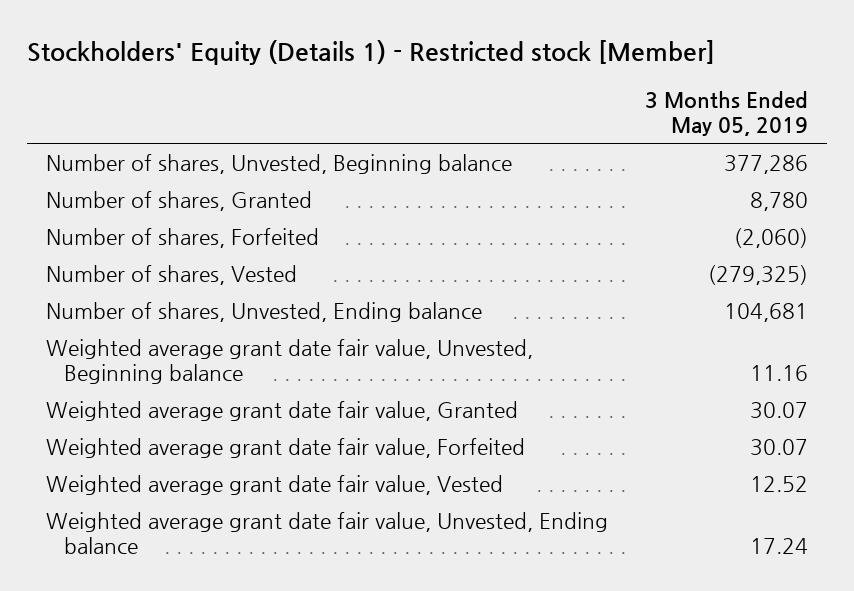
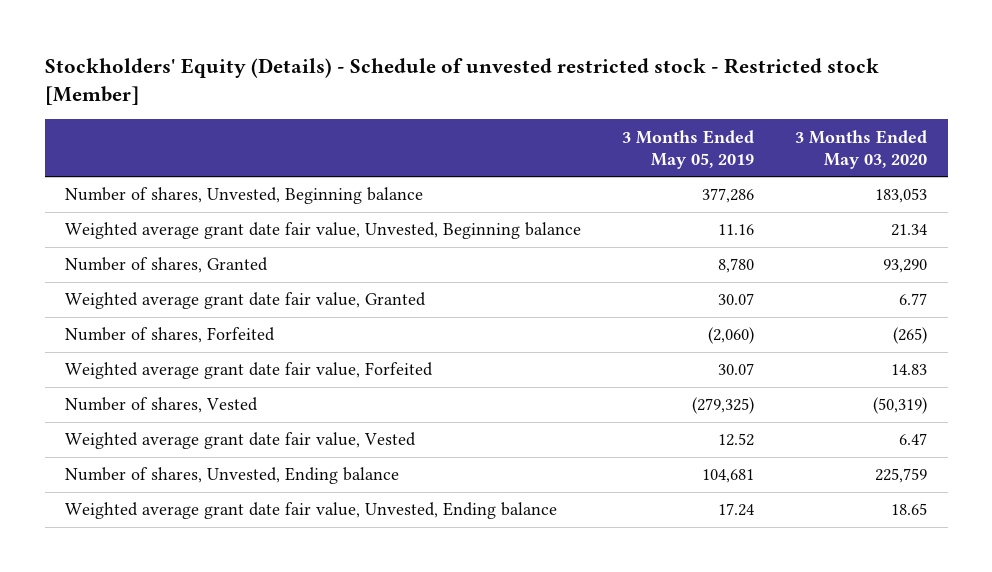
[26,39,715,65] Stockholders' Equity (Details 1) - Restricted stock [Member] -> [44,57,879,106] Stockholders' Equity (Details) - Schedule of unvested restricted stock - Restricted stock [Member]
none -> [795,129,928,169] 3 Months Ended May 03, 2020
[45,191,312,212] Number of shares, Granted -> [65,257,269,274] Number of shares, Granted
[45,228,319,249] Number of shares, Forfeited -> [65,327,276,344] Number of shares, Forfeited
[45,265,297,286] Number of shares, Vested -> [65,397,259,414] Number of shares, Vested
[45,302,482,323] Number of shares, Unvested, Ending balance -> [65,467,400,485] Number of shares, Unvested, Ending balance

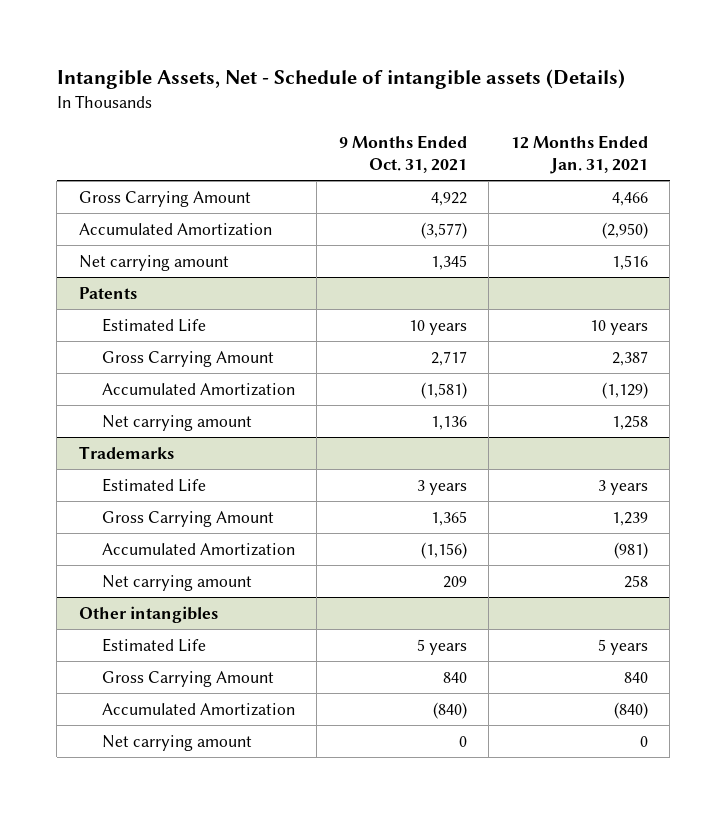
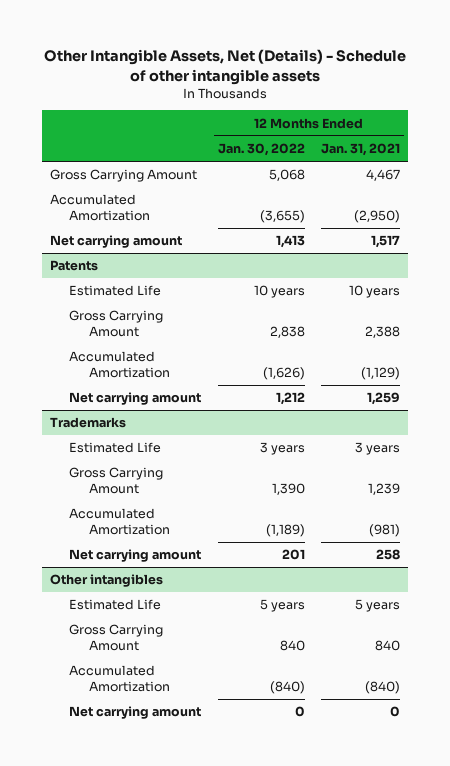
[56,69,625,90] Intangible Assets, Net - Schedule of intangible assets (Details) -> [43,49,406,85] Other Intangible Assets, Net (Details) - Schedule of other intangible assets
[338,134,467,174] 9 Months Ended Oct. 31, 2021 -> none
none -> [217,142,305,156] Jan. 30, 2022
[611,191,648,206] 4,466 -> [365,169,400,182] 4,467
[611,254,648,270] 1,516 -> [370,235,400,249] 1,517
[611,350,648,366] 2,387 -> [364,326,400,339] 2,388
[611,414,648,430] 1,258 -> [366,392,400,406] 1,259

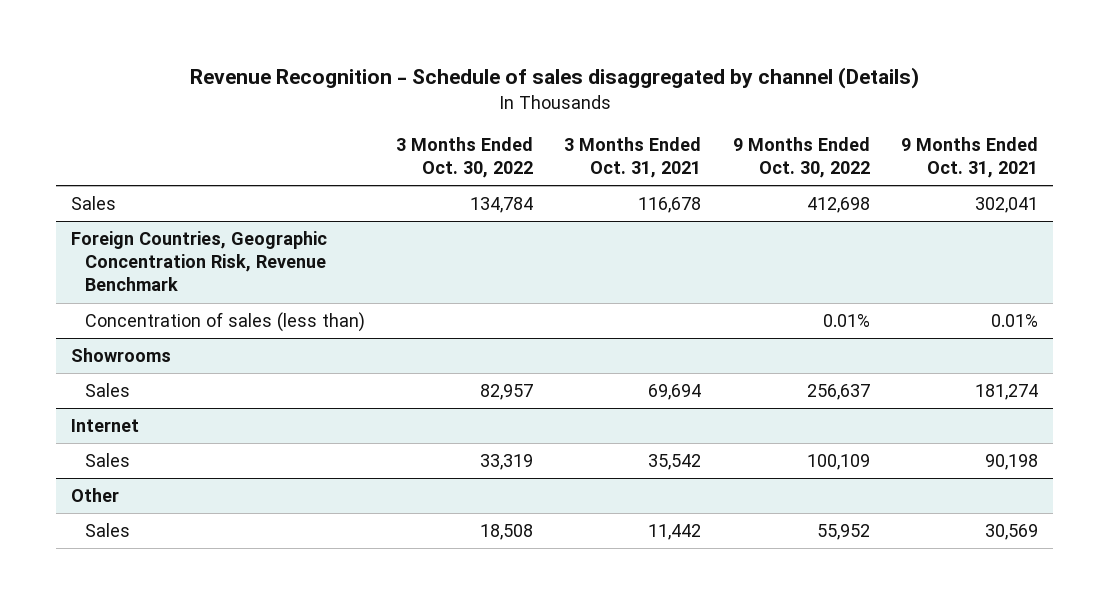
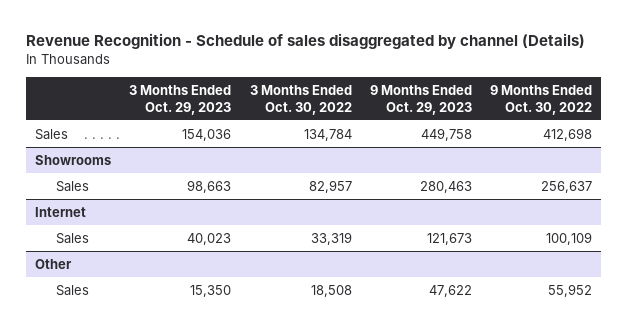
[564,136,702,179] 3 Months Ended Oct. 31, 2021 -> none
[900,136,1038,179] 9 Months Ended Oct. 31, 2021 -> none
none -> [129,84,232,115] 3 Months Ended Oct. 29, 2023
none -> [370,84,473,115] 9 Months Ended Oct. 29, 2023
[71,231,328,292] Foreign Countries, Geographic Concentration Risk, Revenue Benchmark -> none
[85,312,366,333] Concentration of sales (less than) -> none

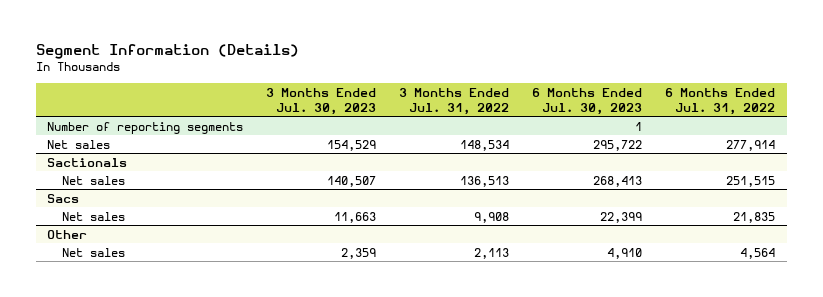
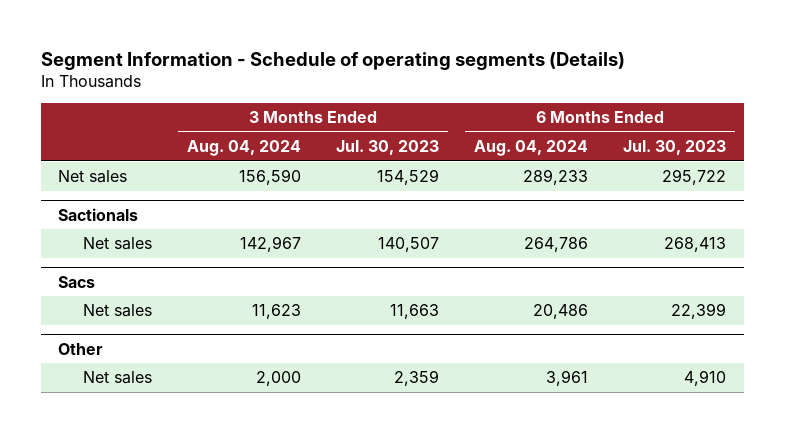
[35,43,299,59] Segment Information (Details) -> [40,51,625,70] Segment Information - Schedule of operating segments (Details)
[399,87,510,115] 3 Months Ended Jul. 31, 2022 -> none
[665,87,776,115] 6 Months Ended Jul. 31, 2022 -> none
none -> [187,140,302,157] Aug. 04, 2024
none -> [474,140,589,157] Aug. 04, 2024
[47,121,244,134] Number of reporting segments -> none

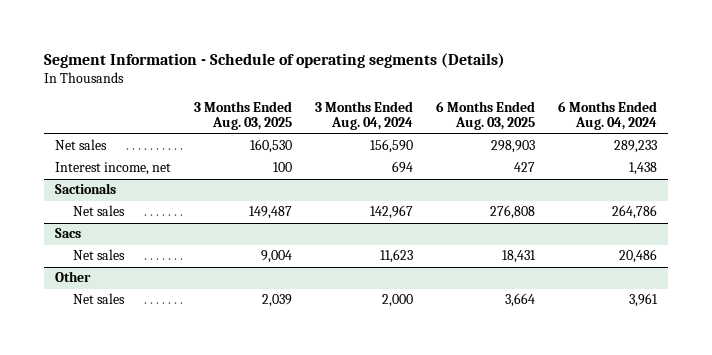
[336,140,440,156] Jul. 30, 2023 -> none
[623,140,727,156] Jul. 30, 2023 -> none
none -> [194,100,293,131] 3 Months Ended Aug. 03, 2025
none -> [436,100,536,131] 6 Months Ended Aug. 03, 2025
none -> [55,162,172,176] Interest income, net

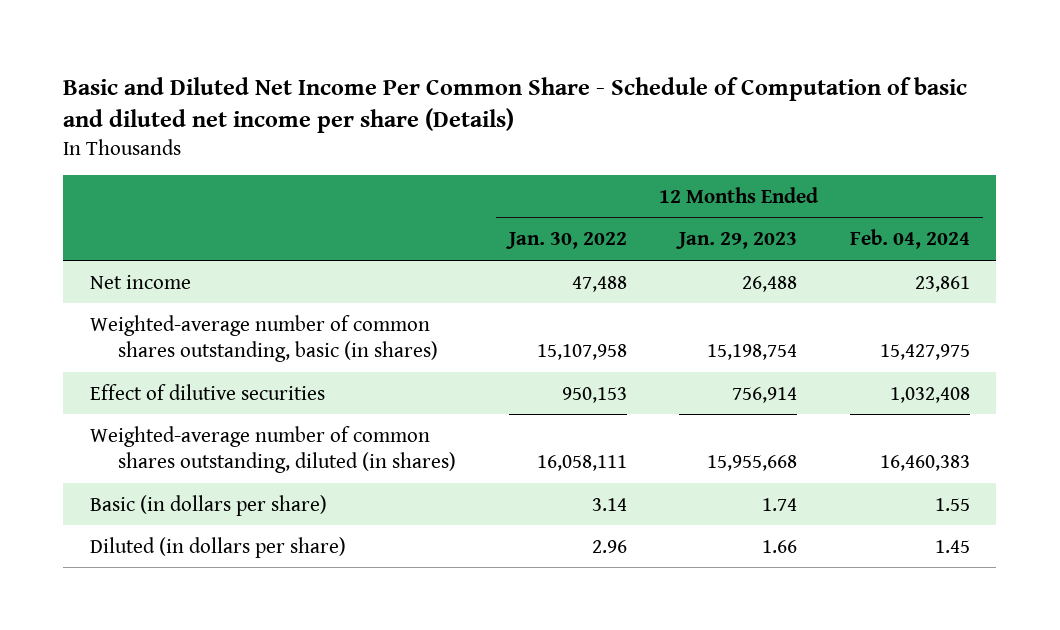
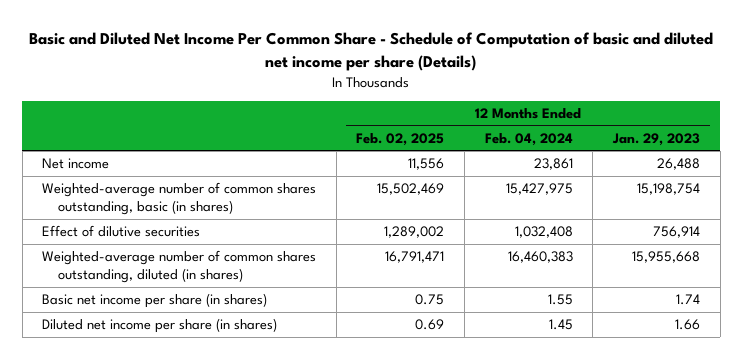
[505,232,627,250] Jan. 30, 2022 -> none
none -> [356,132,445,146] Feb. 02, 2025
[89,494,327,516] Basic (in dollars per share) -> [42,293,268,309] Basic net income per share (in shares)
[89,536,346,558] Diluted (in dollars per share) -> [42,318,278,334] Diluted net income per share (in shares)

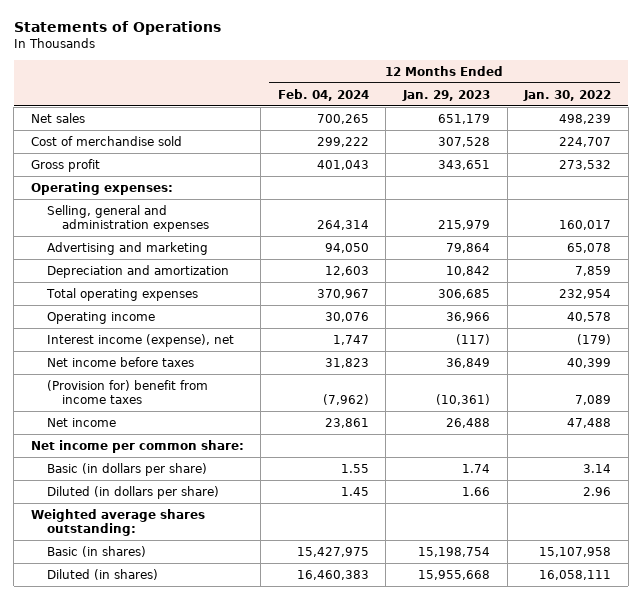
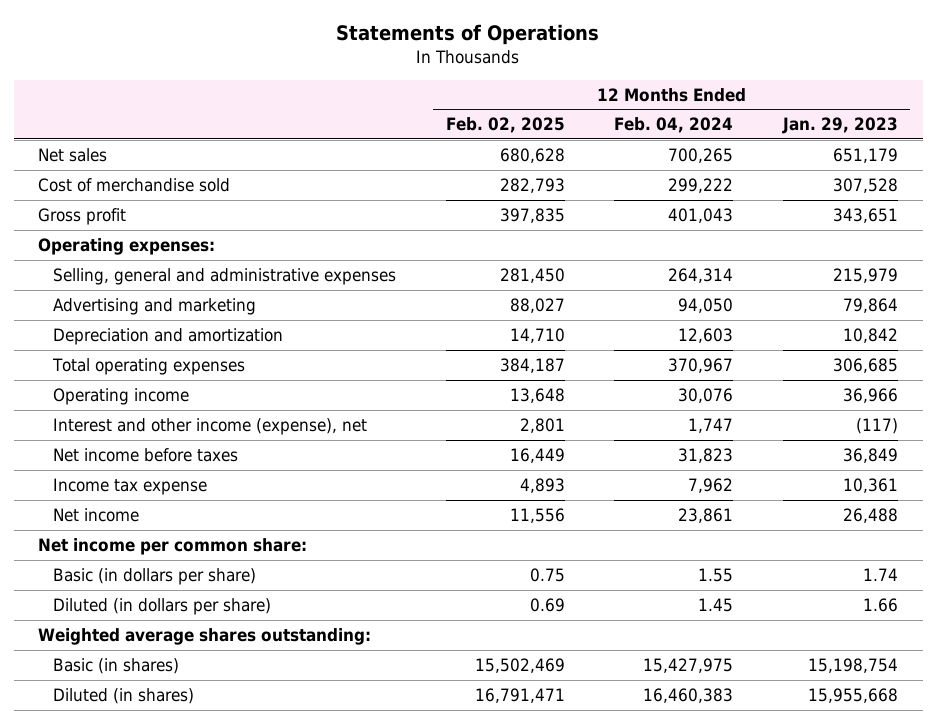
[523,89,612,101] Jan. 30, 2022 -> none
none -> [445,117,565,134] Feb. 02, 2025
[46,204,210,232] Selling, general and administration expenses -> [53,268,397,286] Selling, general and administrative expenses
[46,333,234,347] Interest income (expense), net -> [53,418,368,436] Interest and other income (expense), net
[46,379,208,404] (Provision for) benefit from income taxes -> [53,478,208,496] Income tax expense
[322,393,369,405] (7,962) -> [688,478,734,494] 7,962
[435,393,490,405] (10,361) -> [842,478,898,494] 10,361

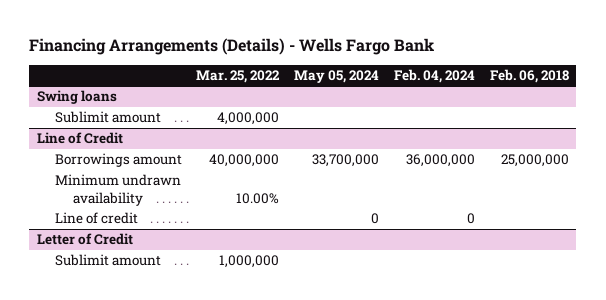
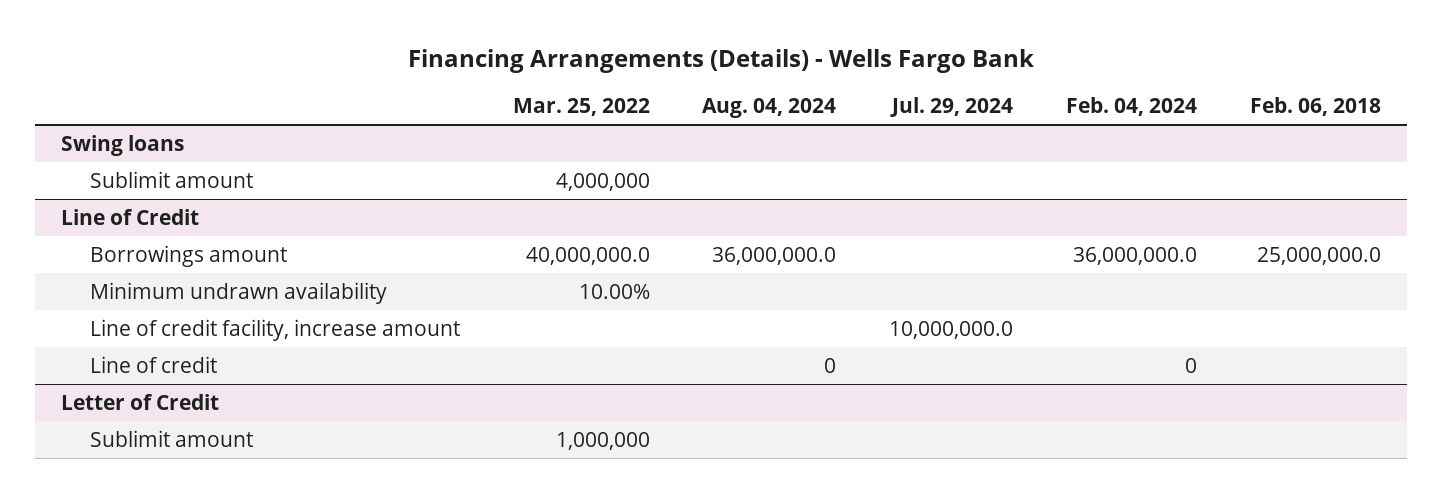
[294,69,380,83] May 05, 2024 -> none
none -> [702,98,837,119] Aug. 04, 2024
none -> [890,97,1014,118] Jul. 29, 2024
[209,154,280,168] 40,000,000 -> [525,246,650,265] 40,000,000.0
[405,154,475,168] 36,000,000 -> [1073,246,1198,265] 36,000,000.0
[500,154,569,168] 25,000,000 -> [1257,246,1382,265] 25,000,000.0
none -> [89,318,460,341] Line of credit facility, increase amount

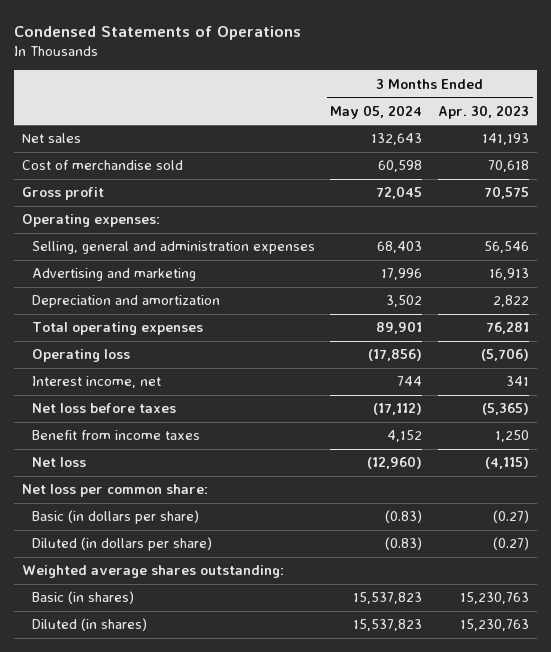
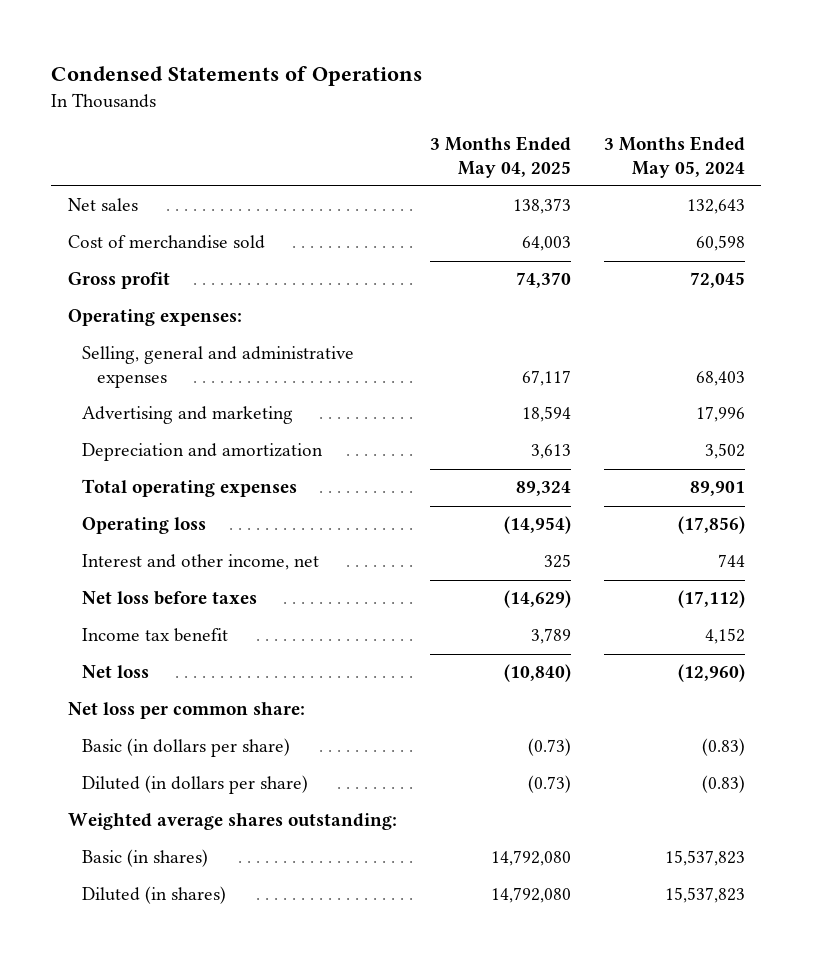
[437,104,529,119] Apr. 30, 2023 -> none
none -> [429,136,571,178] 3 Months Ended May 04, 2025
[32,241,316,255] Selling, general and administration expenses -> [82,346,355,388] Selling, general and administrative expenses
[32,376,162,389] Interest income, net -> [82,554,320,571] Interest and other income, net
[32,430,201,441] Benefit from income taxes -> [82,628,229,643] Income tax benefit

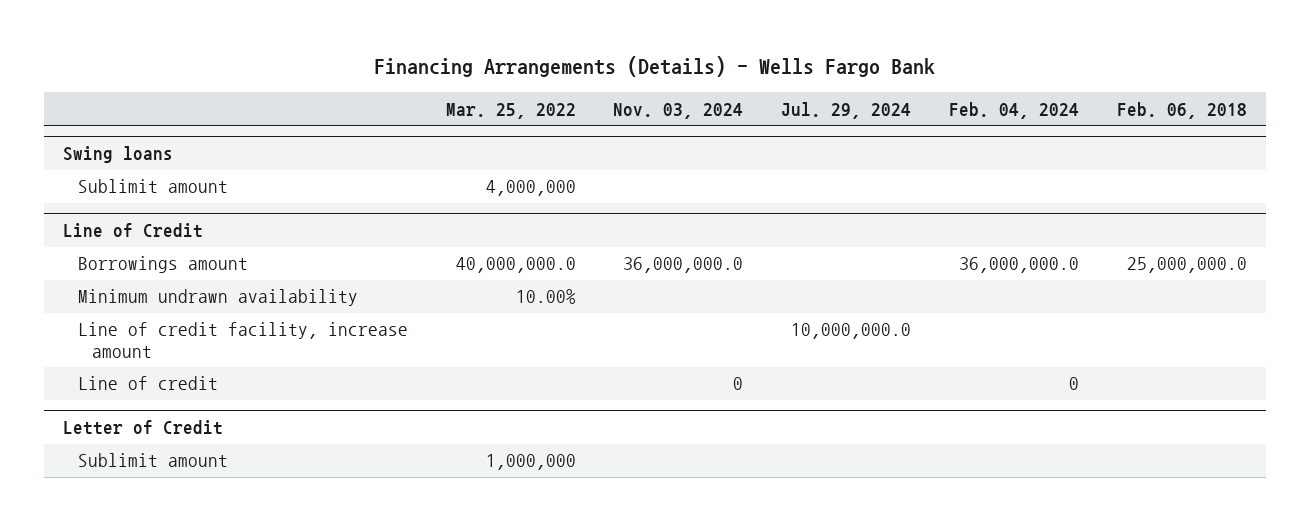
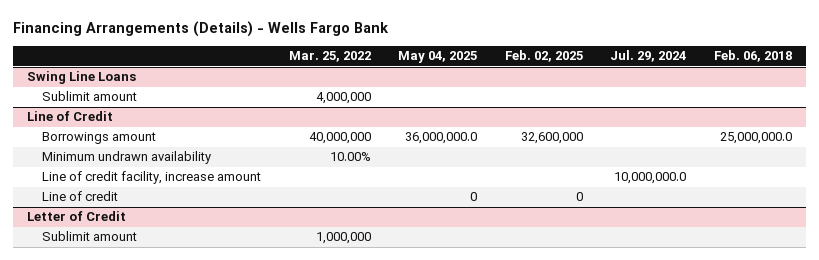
[613,102,744,119] Nov. 03, 2024 -> none
[949,101,1080,119] Feb. 04, 2024 -> none
none -> [398,51,478,64] May 04, 2025
none -> [504,50,583,63] Feb. 02, 2025
[63,146,174,164] Swing loans -> [27,71,137,85] Swing Line Loans
[455,257,576,274] 40,000,000.0 -> [308,132,371,145] 40,000,000

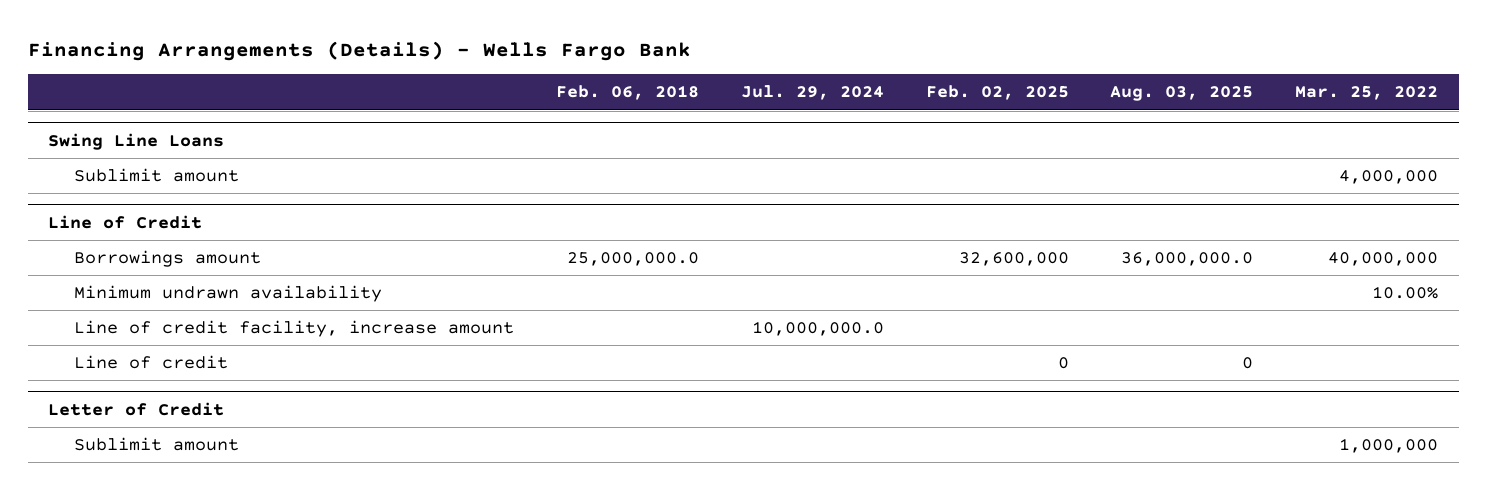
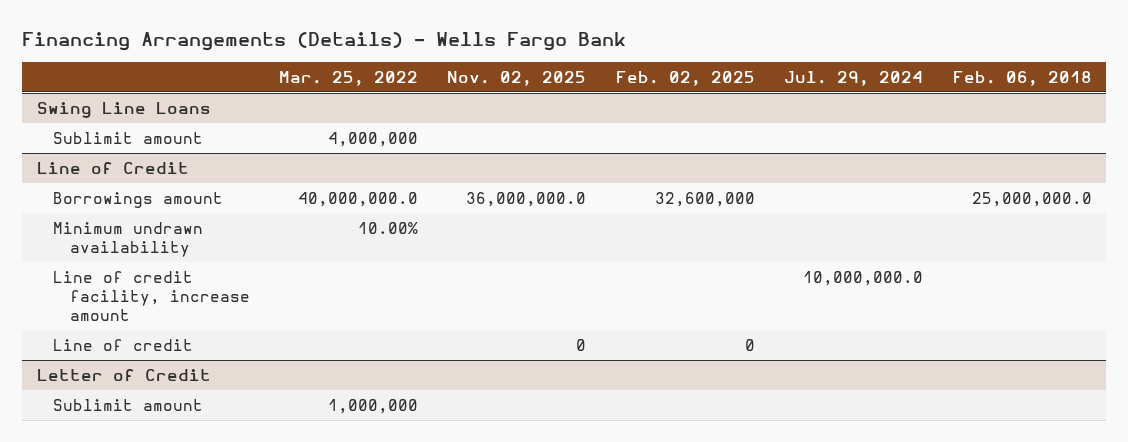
[1110,86,1254,102] Aug. 03, 2025 -> none
none -> [447,70,587,86] Nov. 02, 2025
[1327,251,1438,266] 40,000,000 -> [298,192,419,208] 40,000,000.0

